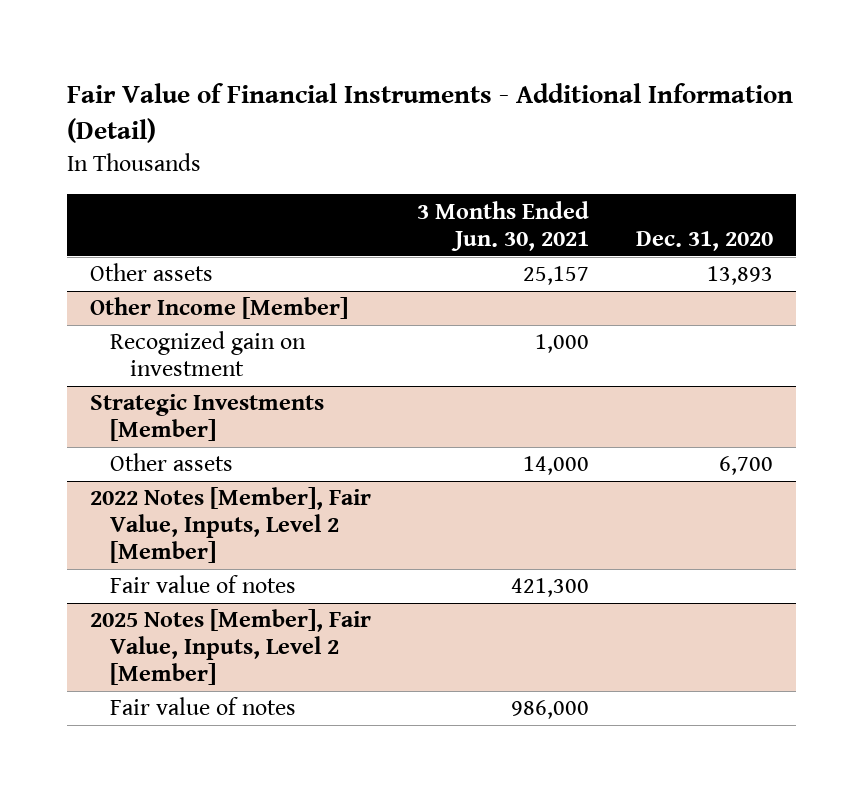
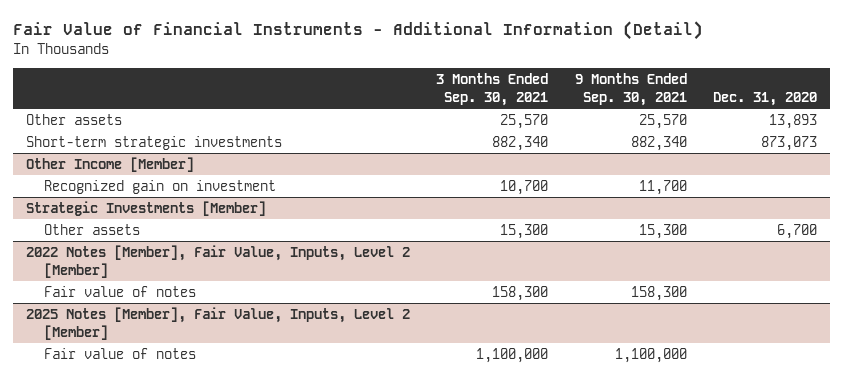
[417,200,590,251] 3 Months Ended Jun. 30, 2021 -> none
none -> [436,73,549,107] 3 Months Ended Sep. 30, 2021
none -> [574,73,687,107] 9 Months Ended Sep. 30, 2021
none -> [26,136,283,151] Short-term strategic investments

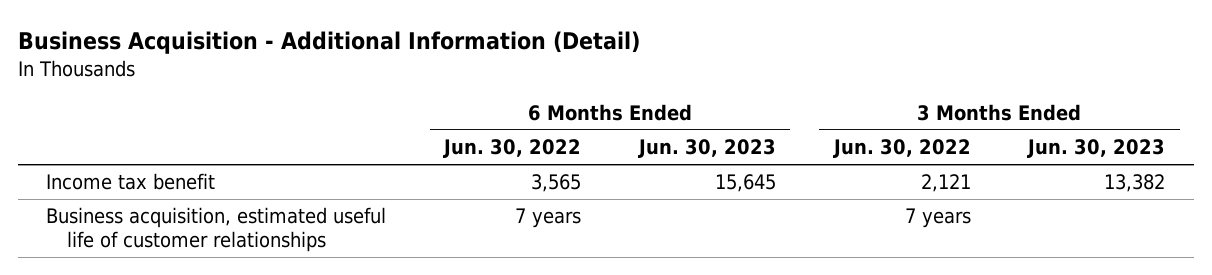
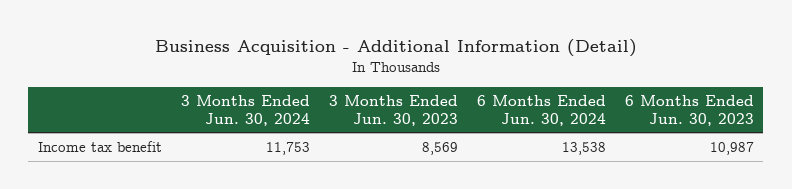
[443,139,582,159] Jun. 30, 2022 -> none
[832,139,971,159] Jun. 30, 2022 -> none
none -> [180,94,310,126] 3 Months Ended Jun. 30, 2024
none -> [476,94,606,126] 6 Months Ended Jun. 30, 2024
[46,207,387,252] Business acquisition, estimated useful life of customer relationships -> none
[714,174,776,193] 15,645 -> [709,141,754,155] 10,987
[1104,174,1166,193] 13,382 -> [421,141,458,155] 8,569

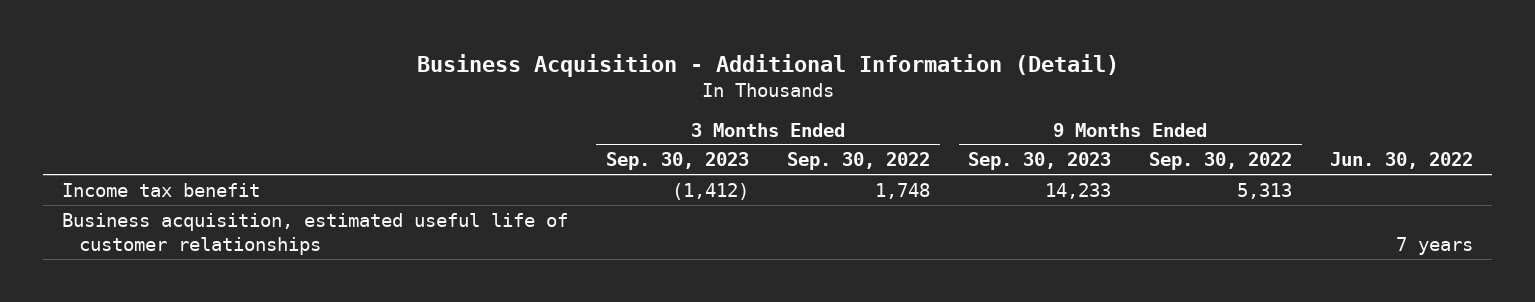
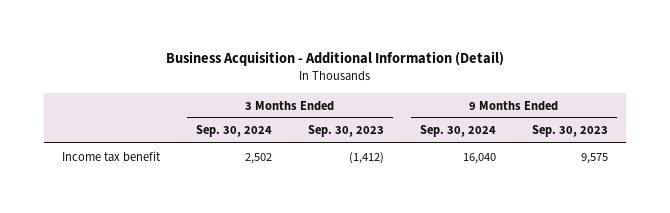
[787,152,931,171] Sep. 30, 2022 -> none
[1149,152,1293,171] Sep. 30, 2022 -> none
[1330,152,1474,170] Jun. 30, 2022 -> none
none -> [196,125,273,138] Sep. 30, 2024
none -> [420,125,497,138] Sep. 30, 2024
[61,212,568,255] Business acquisition, estimated useful life of customer relationships -> none
[1045,182,1112,199] 14,233 -> [581,152,609,164] 9,575

